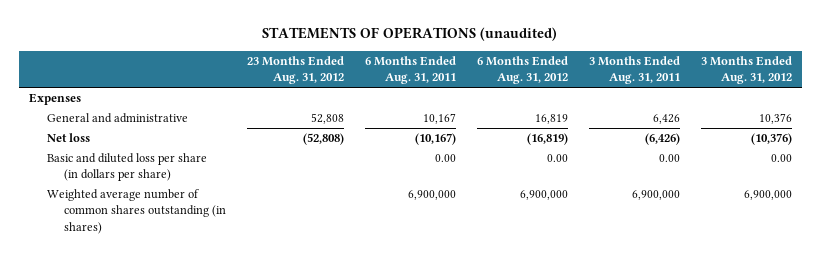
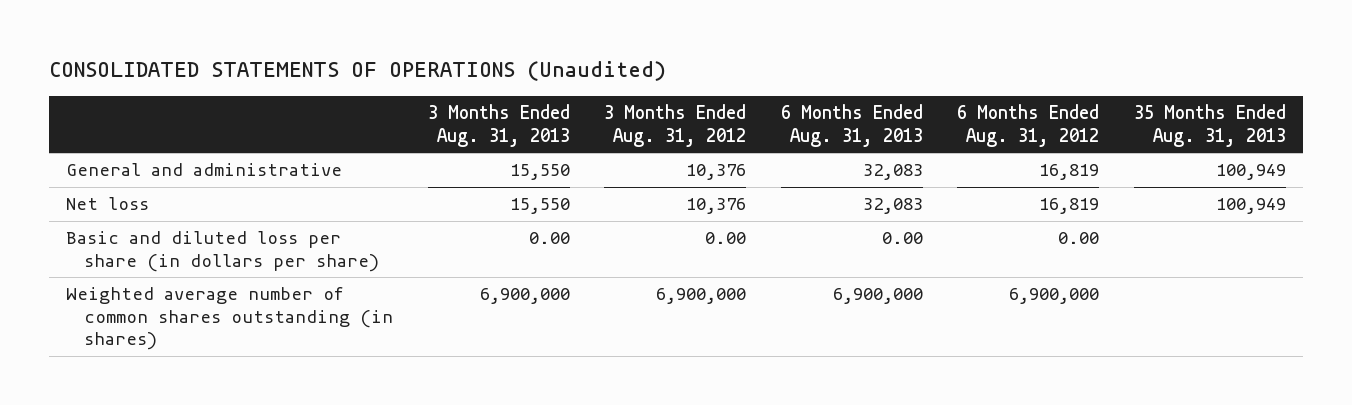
[262,27,558,42] STATEMENTS OF OPERATIONS (unaudited) -> [48,61,666,82] CONSOLIDATED STATEMENTS OF OPERATIONS (Unaudited)
[247,55,345,85] 23 Months Ended Aug. 31, 2012 -> none
[364,55,456,85] 6 Months Ended Aug. 31, 2011 -> none
[588,55,680,85] 3 Months Ended Aug. 31, 2011 -> none
none -> [427,104,570,147] 3 Months Ended Aug. 31, 2013
none -> [780,104,923,147] 6 Months Ended Aug. 31, 2013
none -> [1133,104,1286,147] 35 Months Ended Aug. 31, 2013
[29,92,82,105] Expenses -> none
[526,132,568,145] (16,819) -> [1039,198,1100,215] 16,819
[750,132,792,145] (10,376) -> [686,198,747,215] 10,376

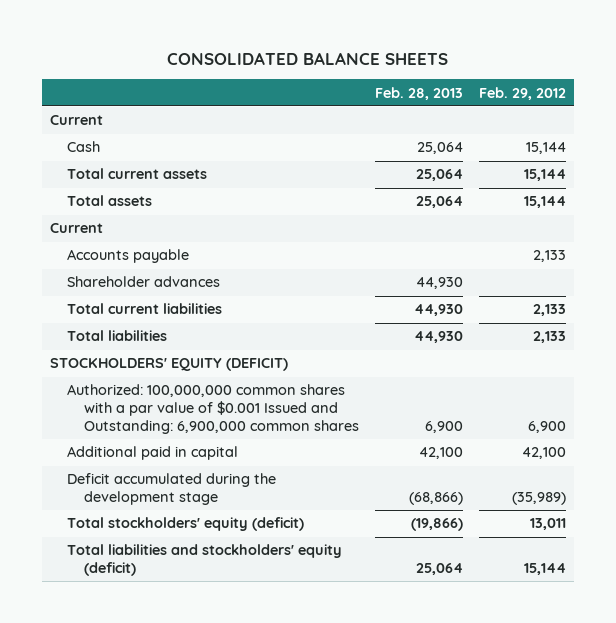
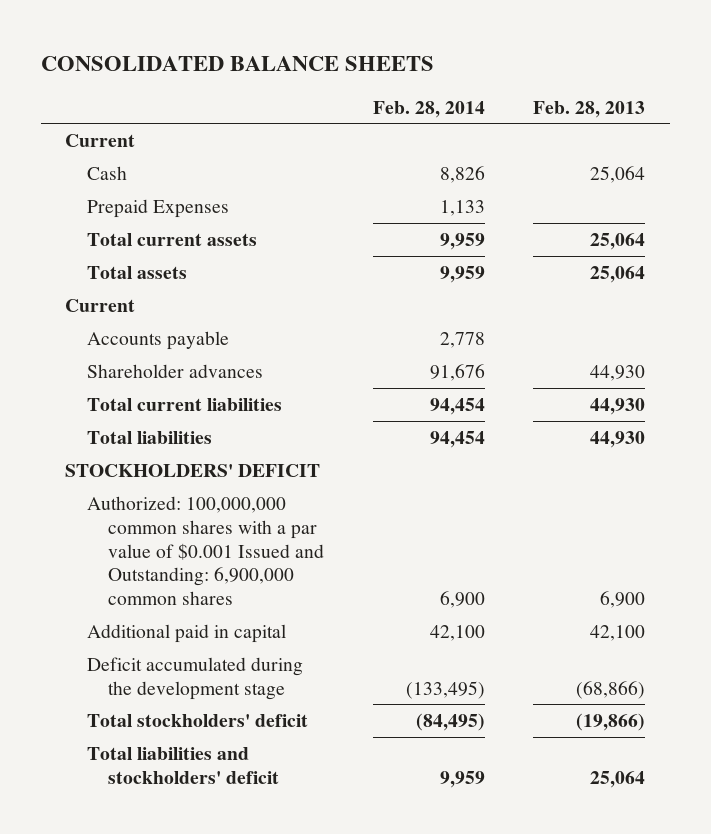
[478,86,566,100] Feb. 29, 2012 -> none
none -> [372,100,485,118] Feb. 28, 2014
none -> [86,198,229,218] Prepaid Expenses
[49,358,288,372] STOCKHOLDERS' EQUITY (DEFICIT) -> [65,463,321,477] STOCKHOLDERS' DEFICIT
[67,517,305,532] Total stockholders' equity (deficit) -> [86,713,308,727] Total stockholders' deficit
[67,544,343,577] Total liabilities and stockholders' equity (deficit) -> [86,746,280,784] Total liabilities and stockholders' deficit

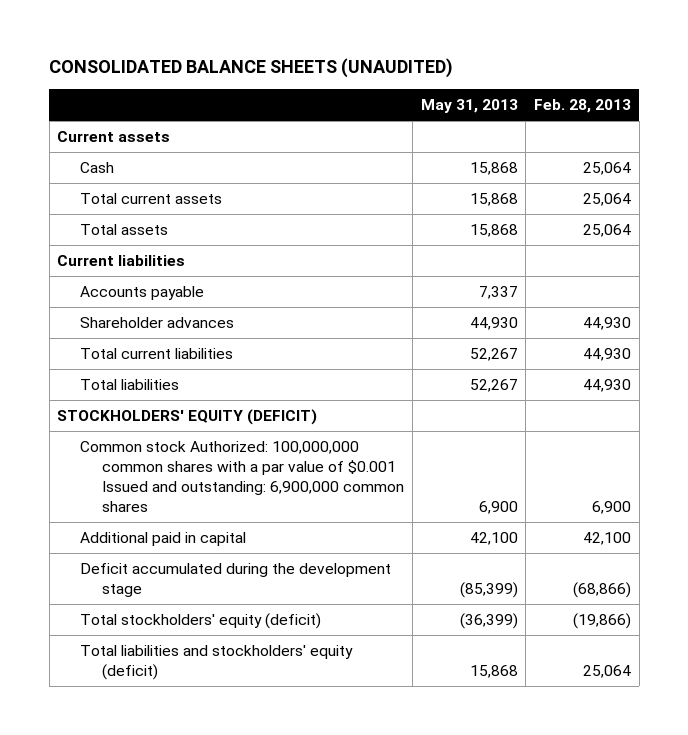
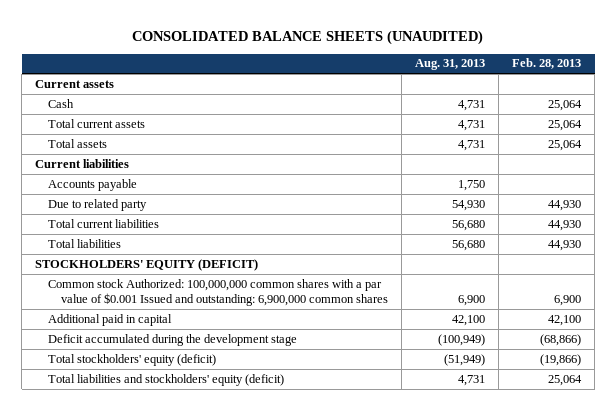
[420,98,518,113] May 31, 2013 -> none
none -> [415,59,486,71] Aug. 31, 2013
[79,317,234,329] Shareholder advances -> [48,198,148,211] Due to related party

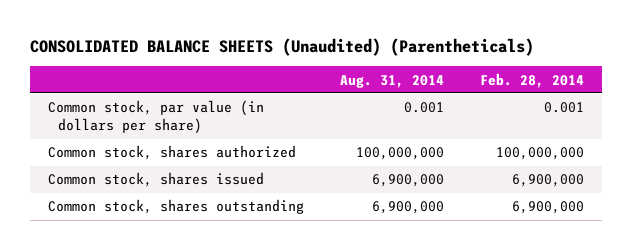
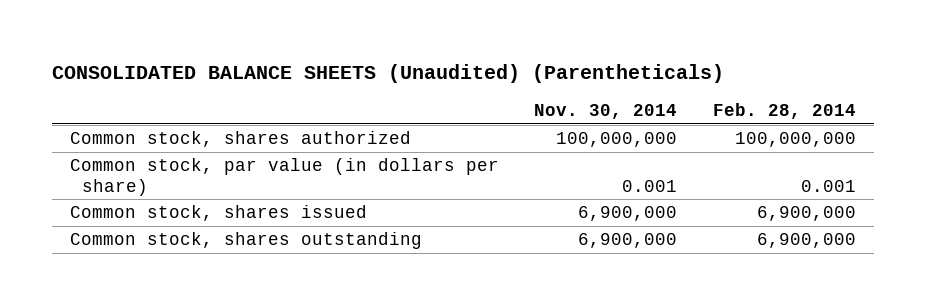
[340,74,445,88] Aug. 31, 2014 -> none
none -> [534,103,678,119] Nov. 30, 2014
[47,100,264,135] Common stock, par value (in dollars per share) -> [69,158,499,196] Common stock, par value (in dollars per share)

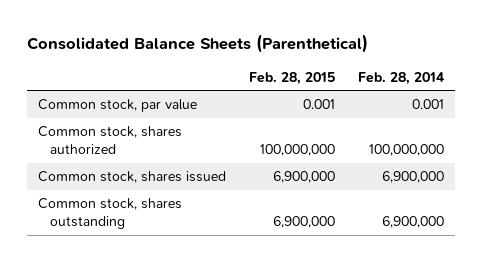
[51,63,724,83] CONSOLIDATED BALANCE SHEETS (Unaudited) (Parentheticals) -> [26,33,368,53] Consolidated Balance Sheets (Parenthetical)
[534,103,678,119] Nov. 30, 2014 -> none
none -> [249,71,336,85] Feb. 28, 2015
none -> [38,99,198,113] Common stock, par value
[69,158,499,196] Common stock, par value (in dollars per share) -> none

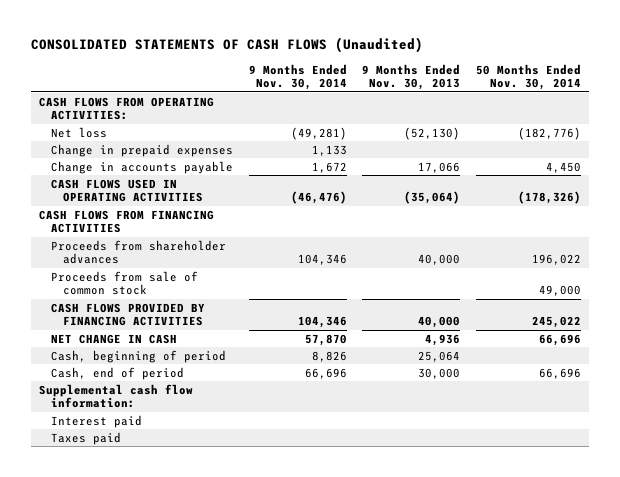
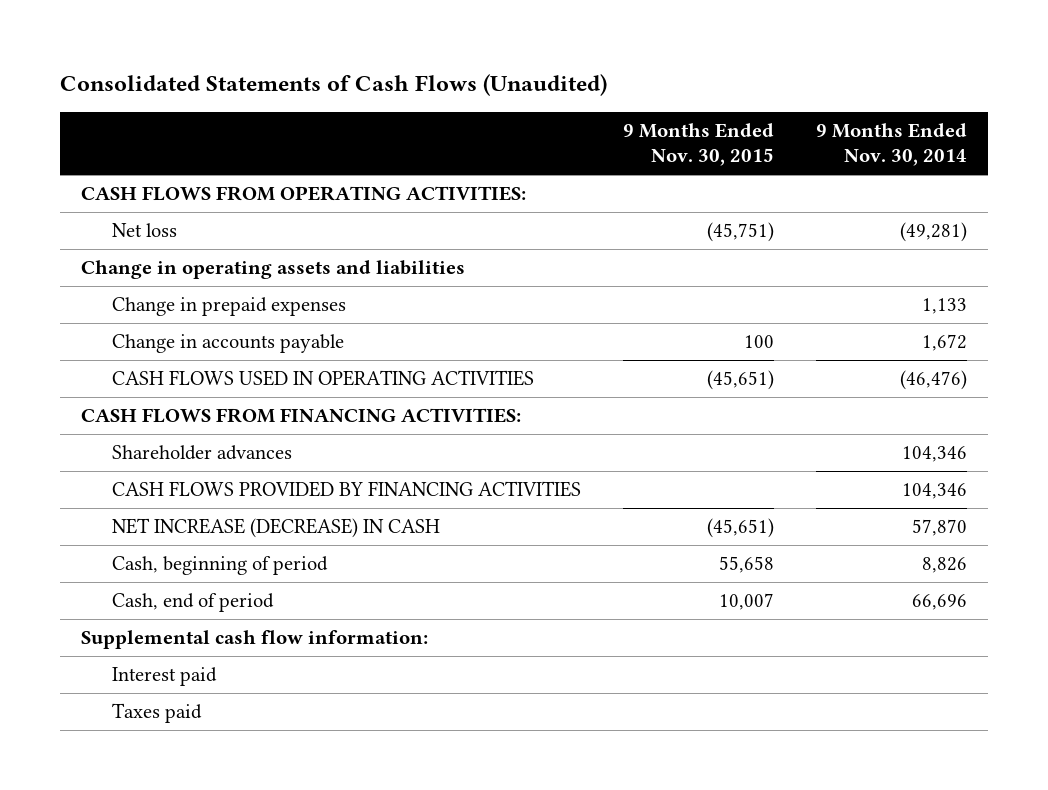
[31,37,424,54] CONSOLIDATED STATEMENTS OF CASH FLOWS (Unaudited) -> [59,74,607,97] Consolidated Statements of Cash Flows (Unaudited)
[362,63,461,91] 9 Months Ended Nov. 30, 2013 -> none
[475,63,581,91] 50 Months Ended Nov. 30, 2014 -> none
none -> [622,122,774,167] 9 Months Ended Nov. 30, 2015
none -> [80,260,465,280] Change in operating assets and liabilities
[51,270,199,296] Proceeds from sale of common stock -> none
[39,209,215,234] CASH FLOWS FROM FINANCING ACTIVITIES -> [80,408,521,424] CASH FLOWS FROM FINANCING ACTIVITIES:
[51,239,227,265] Proceeds from shareholder advances -> [111,445,292,461] Shareholder advances
[51,333,178,344] NET CHANGE IN CASH -> [111,518,440,539] NET INCREASE (DECREASE) IN CASH

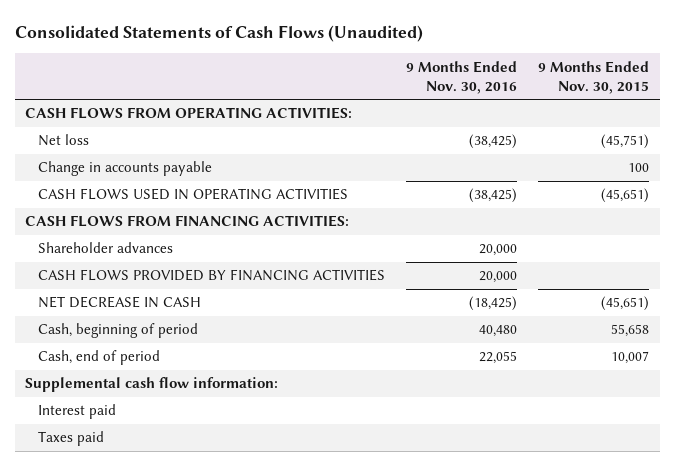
[815,122,967,167] 9 Months Ended Nov. 30, 2014 -> none
none -> [406,60,518,94] 9 Months Ended Nov. 30, 2016
[80,260,465,280] Change in operating assets and liabilities -> none
[111,297,346,317] Change in prepaid expenses -> none
[111,518,440,539] NET INCREASE (DECREASE) IN CASH -> [38,296,202,309] NET DECREASE IN CASH

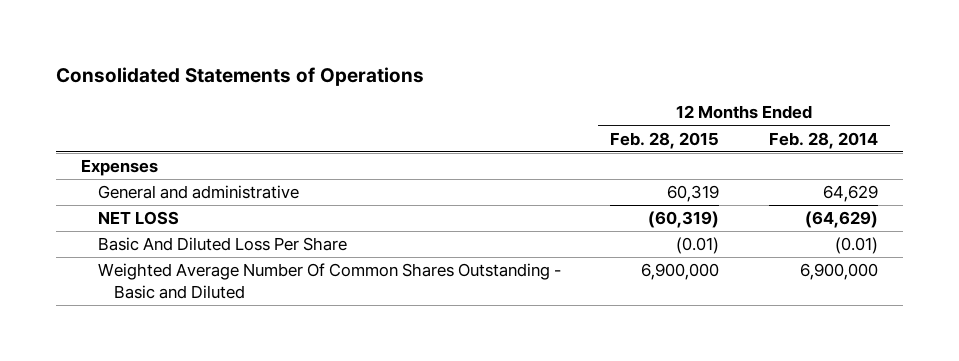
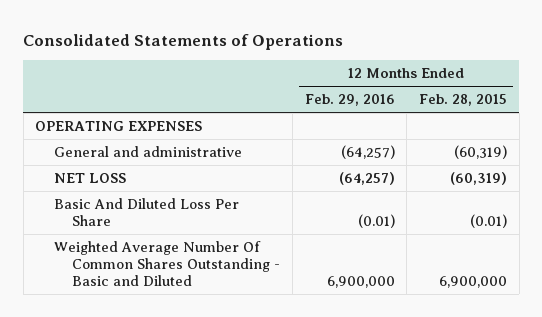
[768,131,878,149] Feb. 28, 2014 -> none
none -> [304,94,395,107] Feb. 29, 2016
[80,159,158,177] Expenses -> [35,121,203,132] OPERATING EXPENSES
[667,185,720,203] 60,319 -> [454,145,508,160] (60,319)

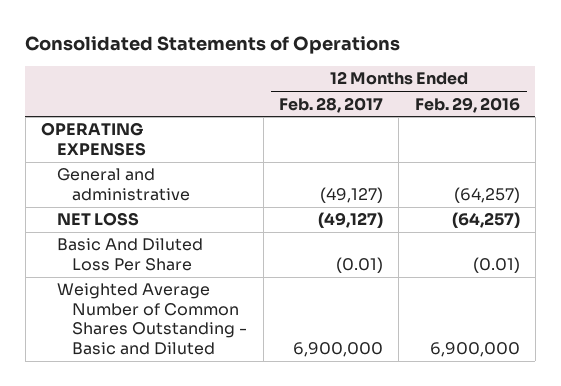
[419,94,508,107] Feb. 28, 2015 -> none
none -> [278,96,383,113] Feb. 28, 2017
[53,241,281,287] Weighted Average Number Of Common Shares Outstanding - Basic and Diluted -> [56,283,248,355] Weighted Average Number of Common Shares Outstanding - Basic and Diluted

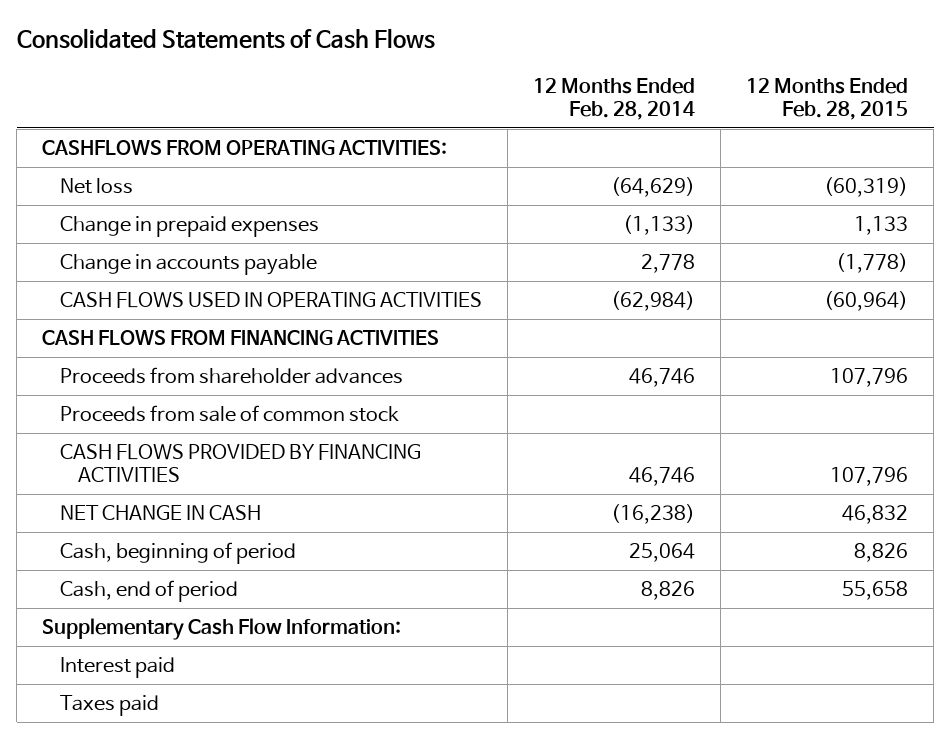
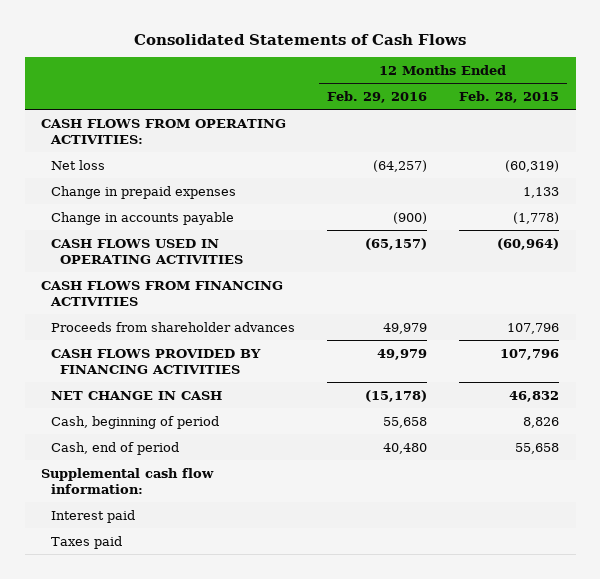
[533,77,696,120] 12 Months Ended Feb. 28, 2014 -> none
none -> [327,90,428,103] Feb. 29, 2016
[42,140,448,157] CASHFLOWS FROM OPERATING ACTIVITIES: -> [41,118,287,144] CASH FLOWS FROM OPERATING ACTIVITIES:
[59,405,399,423] Proceeds from sale of common stock -> none
[42,618,402,641] Supplementary Cash Flow Information: -> [41,467,215,494] Supplemental cash flow information:

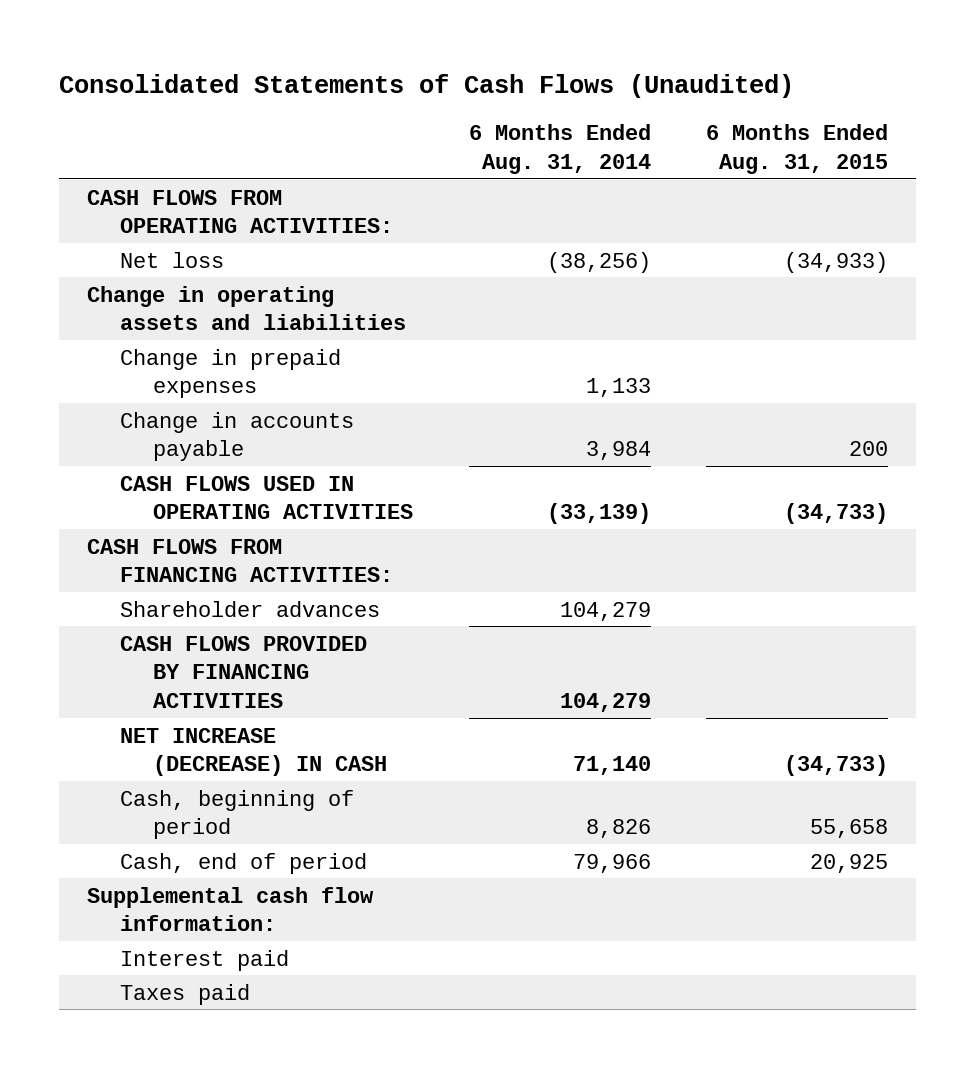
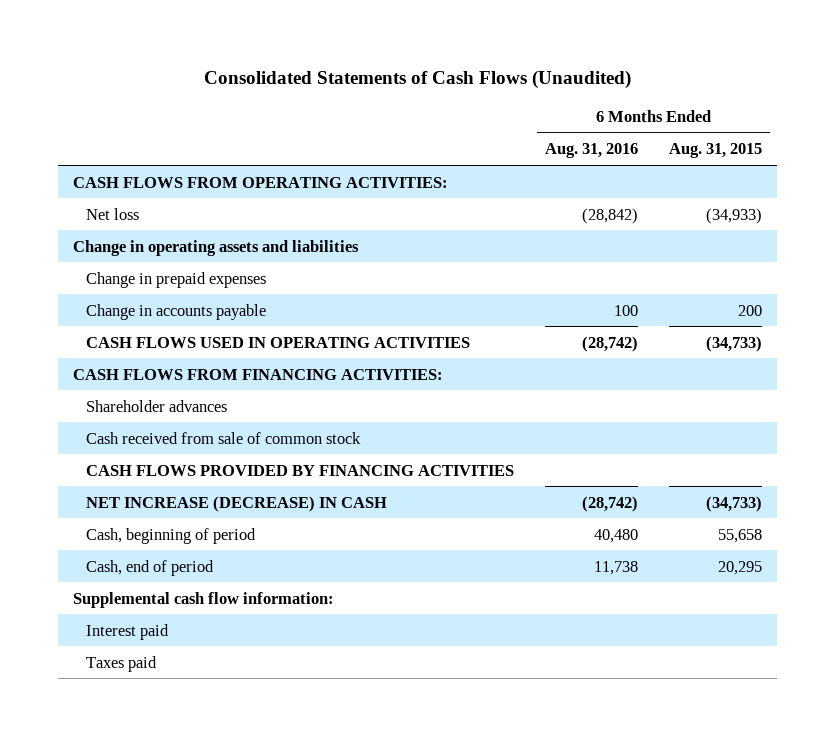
[468,124,651,174] 6 Months Ended Aug. 31, 2014 -> none
none -> [545,143,639,159] Aug. 31, 2016
none -> [86,431,362,444] Cash received from sale of common stock
[810,853,889,873] 20,925 -> [717,560,762,575] 20,295

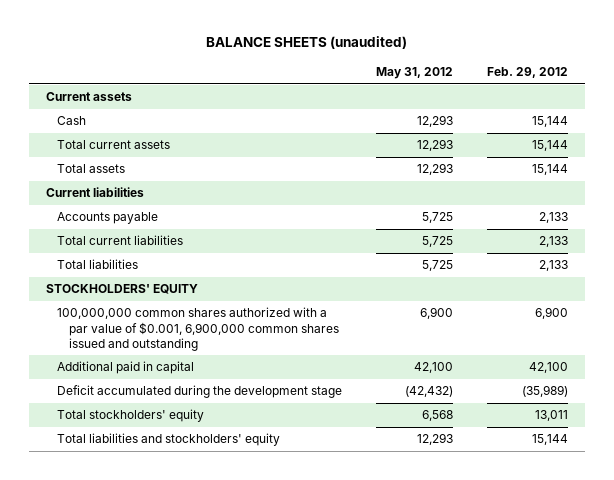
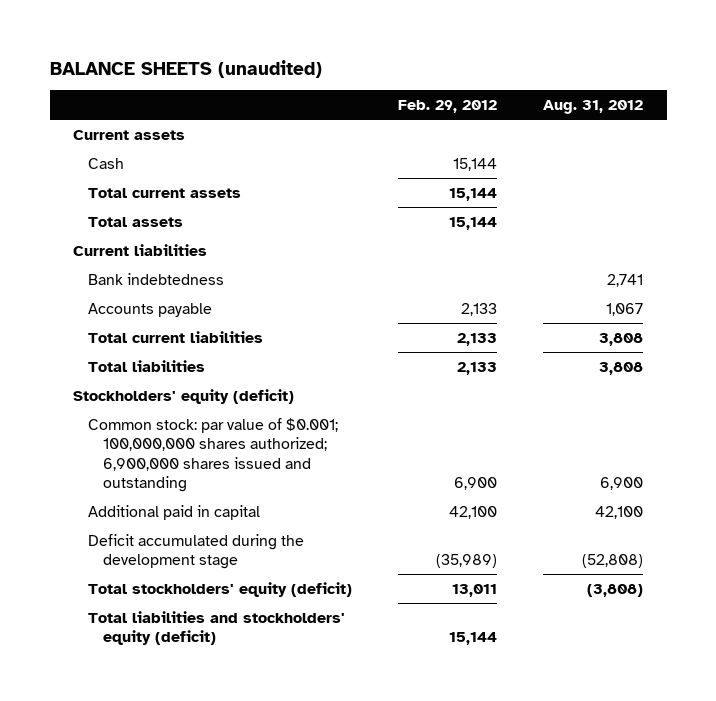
[376,66,454,79] May 31, 2012 -> none
none -> [543,100,644,115] Aug. 31, 2012
none -> [88,272,225,285] Bank indebtedness
[45,284,198,295] STOCKHOLDERS' EQUITY -> [72,388,294,404] Stockholders' equity (deficit)
[57,307,339,351] 100,000,000 common shares authorized with a par value of $0.001, 6,900,000 common shares issued and outstanding -> [88,417,339,493] Common stock: par value of $0.001; 100,000,000 shares authorized; 6,900,000 shares issued and outstanding
[57,409,205,423] Total stockholders' equity -> [88,581,353,597] Total stockholders' equity (deficit)
[57,433,281,447] Total liabilities and stockholders' equity -> [88,610,346,646] Total liabilities and stockholders' equity (deficit)

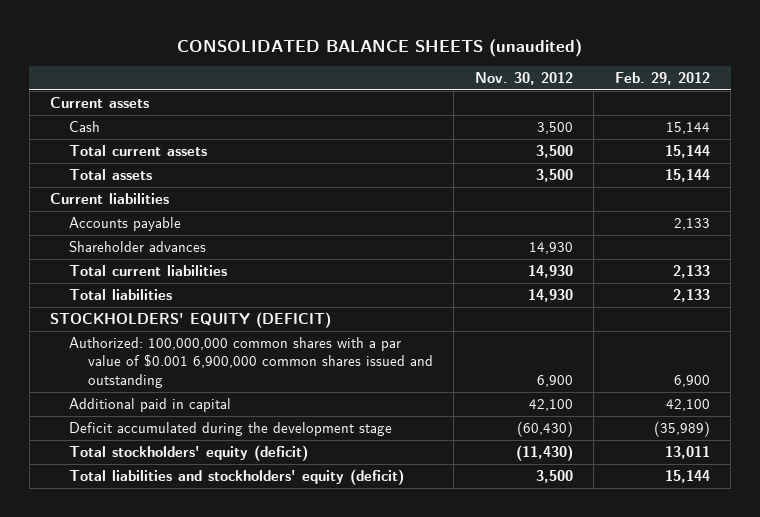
[49,59,322,78] BALANCE SHEETS (unaudited) -> [177,38,583,57] CONSOLIDATED BALANCE SHEETS (unaudited)
[543,100,644,115] Aug. 31, 2012 -> none
none -> [474,72,573,86] Nov. 30, 2012
[88,272,225,285] Bank indebtedness -> none
none -> [69,240,207,252] Shareholder advances
[72,388,294,404] Stockholders' equity (deficit) -> [50,311,332,328] STOCKHOLDERS' EQUITY (DEFICIT)
[88,417,339,493] Common stock: par value of $0.001; 100,000,000 shares authorized; 6,900,000 shares issued and outstanding -> [69,336,433,388] Authorized: 100,000,000 common shares with a par value of $0.001 6,900,000 common shares issued and outstanding

